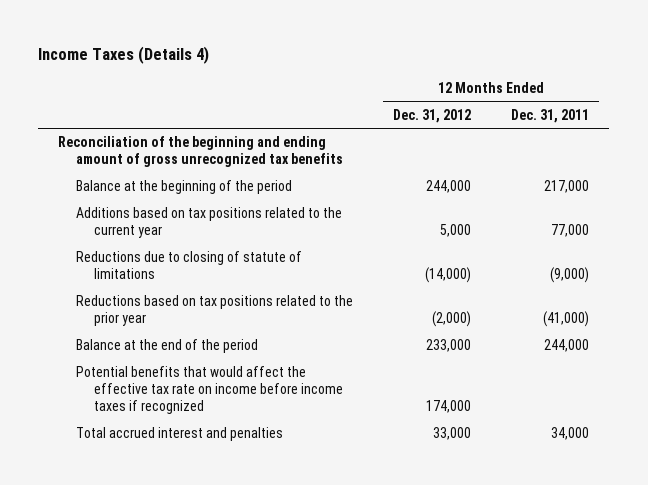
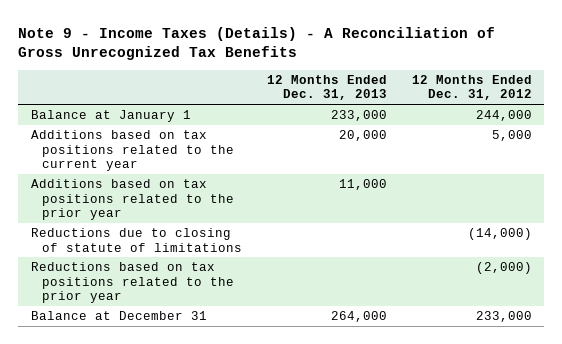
[38,46,210,65] Income Taxes (Details 4) -> [18,26,496,61] Note 9 - Income Taxes (Details) - A Reconciliation of Gross Unrecognized Tax Benefits
[511,108,590,123] Dec. 31, 2011 -> none
none -> [266,74,387,101] 12 Months Ended Dec. 31, 2013
[58,136,344,168] Reconciliation of the beginning and ending amount of gross unrecognized tax benefits -> none
[76,180,293,195] Balance at the beginning of the period -> [30,110,191,123] Balance at January 1
none -> [30,179,234,221] Additions based on tax positions related to the prior year
[76,366,344,415] Potential benefits that would affect the effective tax rate on income before income taxes if recognized -> none
[76,427,284,442] Total accrued interest and penalties -> none
[76,339,259,354] Balance at the end of the period -> [30,311,207,321] Balance at December 31

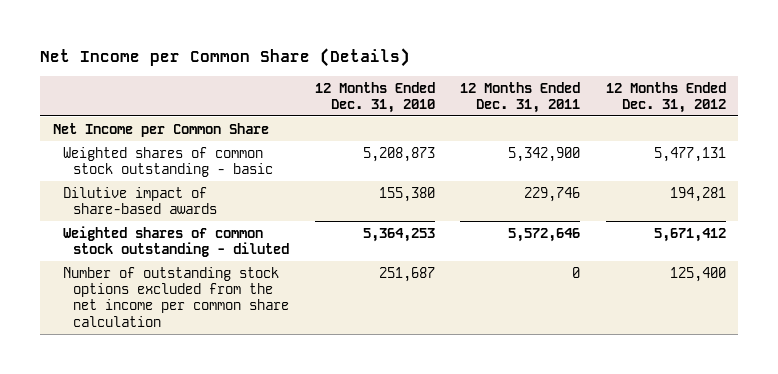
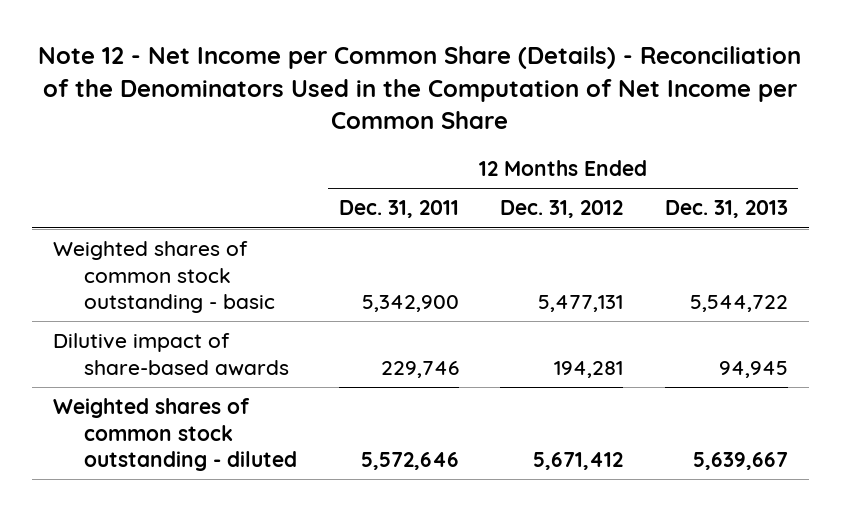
[40,47,411,67] Net Income per Common Share (Details) -> [38,46,802,129] Note 12 - Net Income per Common Share (Details) - Reconciliation of the Denominators Used in the Computation of Net Income per Common Share
[314,81,435,114] 12 Months Ended Dec. 31, 2010 -> none
none -> [664,200,788,219] Dec. 31, 2013
[52,122,269,137] Net Income per Common Share -> none
[63,266,290,327] Number of outstanding stock options excluded from the net income per common share calculation -> none

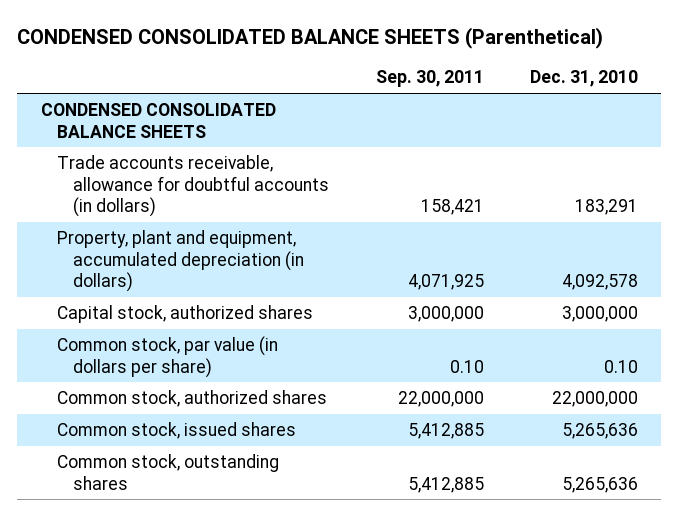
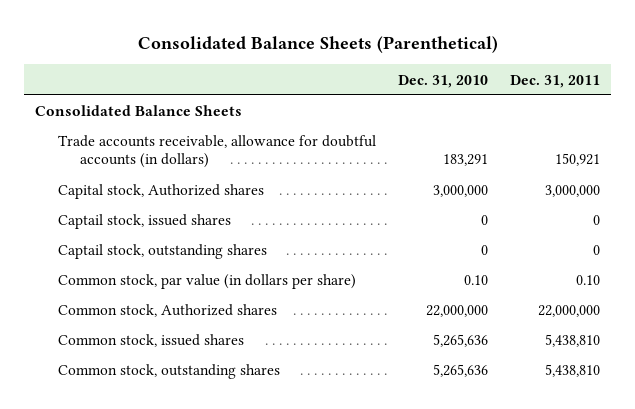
[17,27,604,50] CONDENSED CONSOLIDATED BALANCE SHEETS (Parenthetical) -> [137,35,498,53] Consolidated Balance Sheets (Parenthetical)
[375,70,484,88] Sep. 30, 2011 -> none
none -> [509,74,600,88] Dec. 31, 2011
[40,102,276,138] CONDENSED CONSOLIDATED BALANCE SHEETS -> [35,105,243,117] Consolidated Balance Sheets
[56,229,305,293] Property, plant and equipment, accumulated depreciation (in dollars) -> none
[56,304,313,323] Capital stock, authorized shares -> [57,184,264,200] Capital stock, Authorized shares
none -> [57,214,231,230] Captail stock, issued shares
none -> [57,244,267,260] Captail stock, outstanding shares
[56,389,327,407] Common stock, authorized shares -> [57,304,277,318] Common stock, Authorized shares

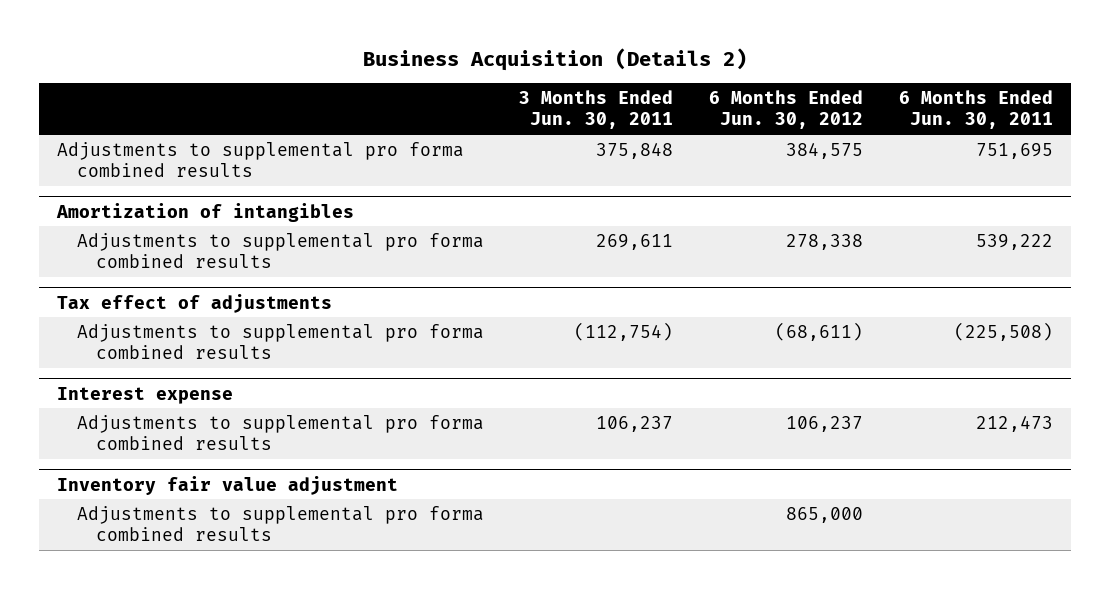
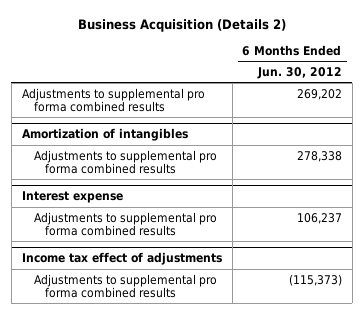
[519,90,674,130] 3 Months Ended Jun. 30, 2011 -> none
[898,90,1053,130] 6 Months Ended Jun. 30, 2011 -> none
[786,142,864,160] 384,575 -> [296,88,342,100] 269,202
[57,293,333,313] Tax effect of adjustments -> none
[76,324,484,360] Adjustments to supplemental pro forma combined results -> none
[57,475,399,495] Inventory fair value adjustment -> none
none -> [21,252,222,266] Income tax effect of adjustments
[786,507,864,524] 865,000 -> [288,273,342,286] (115,373)

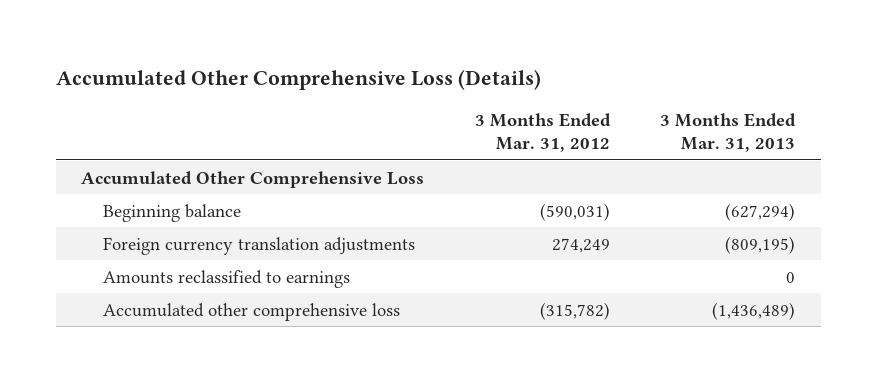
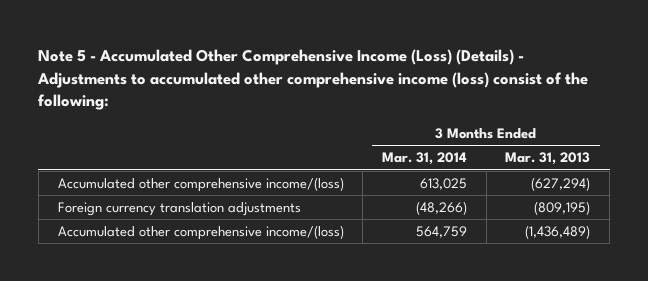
[55,68,541,90] Accumulated Other Comprehensive Loss (Details) -> [37,49,589,111] Note 5 - Accumulated Other Comprehensive Income (Loss) (Details) - Adjustments to accumulated other comprehensive income (loss) consist of the following:
[474,113,611,153] 3 Months Ended Mar. 31, 2012 -> none
none -> [382,152,468,166] Mar. 31, 2014
[81,170,425,188] Accumulated Other Comprehensive Loss -> none
[102,203,241,222] Beginning balance -> [57,177,344,193] Accumulated other comprehensive income/(loss)
[102,269,350,288] Amounts reclassified to earnings -> none
[102,302,400,321] Accumulated other comprehensive loss -> [57,225,344,241] Accumulated other comprehensive income/(loss)

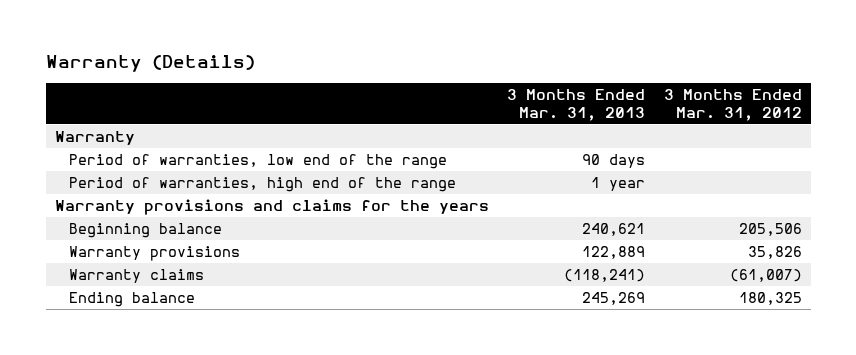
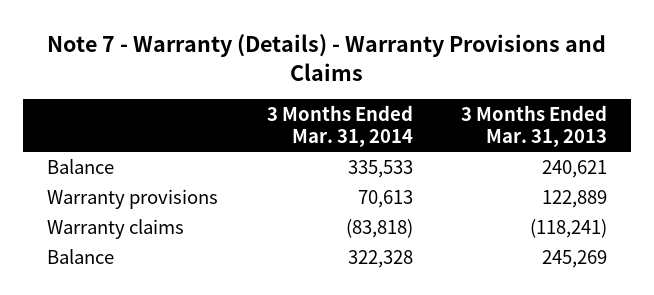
[45,55,255,73] Warranty (Details) -> [47,34,607,81] Note 7 - Warranty (Details) - Warranty Provisions and Claims
[663,88,802,121] 3 Months Ended Mar. 31, 2012 -> none
none -> [266,105,413,148] 3 Months Ended Mar. 31, 2014
[54,131,135,146] Warranty -> none
[68,154,447,170] Period of warranties, low end of the range -> none
[68,177,456,193] Period of warranties, high end of the range -> none
[54,199,489,216] Warranty provisions and claims for the years -> none
[68,223,222,239] Beginning balance -> [47,158,115,174] Balance
[68,292,195,308] Ending balance -> [47,248,115,264] Balance

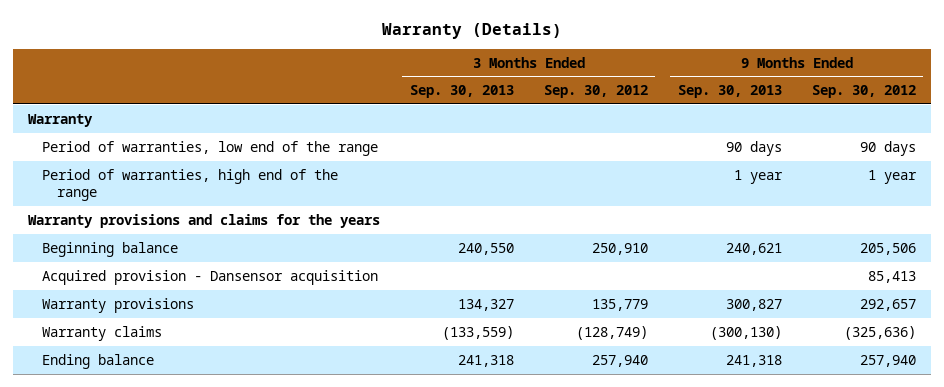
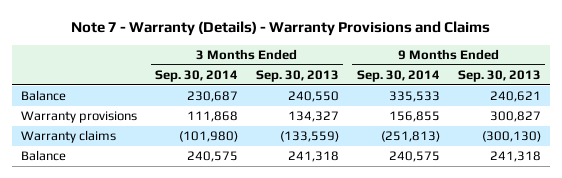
[381,22,562,39] Warranty (Details) -> [70,21,490,37] Note 7 - Warranty (Details) - Warranty Provisions and Claims
[543,85,648,99] Sep. 30, 2012 -> none
[811,85,916,99] Sep. 30, 2012 -> none
none -> [155,70,239,83] Sep. 30, 2014
none -> [356,70,440,83] Sep. 30, 2014
[27,113,93,127] Warranty -> none
[42,140,379,156] Period of warranties, low end of the range -> none
[42,168,339,201] Period of warranties, high end of the range -> none
[27,213,380,228] Warranty provisions and claims for the years -> none
[42,269,379,285] Acquired provision - Dansensor acquisition -> none
[42,241,179,257] Beginning balance -> [21,90,67,102] Balance
[42,353,155,369] Ending balance -> [21,150,67,162] Balance

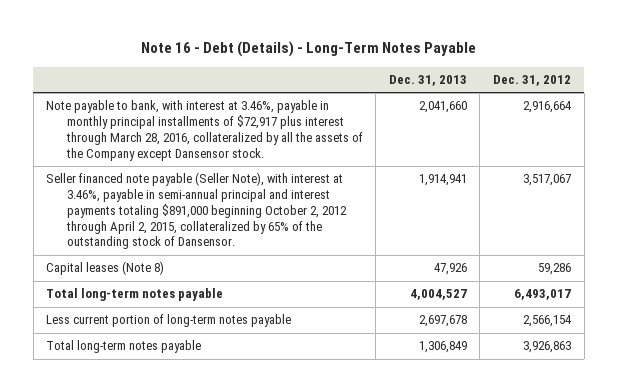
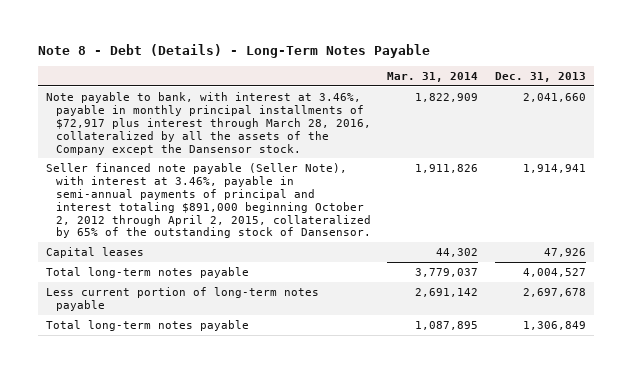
[140,41,476,58] Note 16 - Debt (Details) - Long-Term Notes Payable -> [37,43,430,58] Note 8 - Debt (Details) - Long-Term Notes Payable
[493,74,572,86] Dec. 31, 2012 -> none
none -> [387,71,479,82] Mar. 31, 2014
[46,100,363,161] Note payable to bank, with interest at 3.46%, payable in monthly principal installments of $72,917 plus interest through March 28, 2016, collateralized by all the assets of the Company except Dansensor stock. -> [45,91,371,155] Note payable to bank, with interest at 3.46%, payable in monthly principal installments of $72,917 plus interest through March 28, 2016, collateralized by all the assets of the Company except the Dansensor stock.
[46,172,347,250] Seller financed note payable (Seller Note), with interest at 3.46%, payable in semi-annual principal and interest payments totaling $891,000 beginning October 2, 2012 through April 2, 2015, collateralized by 65% of the outstanding stock of Dansensor. -> [45,162,371,239] Seller financed note payable (Seller Note), with interest at 3.46%, payable in semi-annual payments of principal and interest totaling $891,000 beginning October 2, 2012 through April 2, 2015, collateralized by 65% of the outstanding stock of Dansensor.
[46,261,165,276] Capital leases (Note 8) -> [45,246,144,258] Capital leases

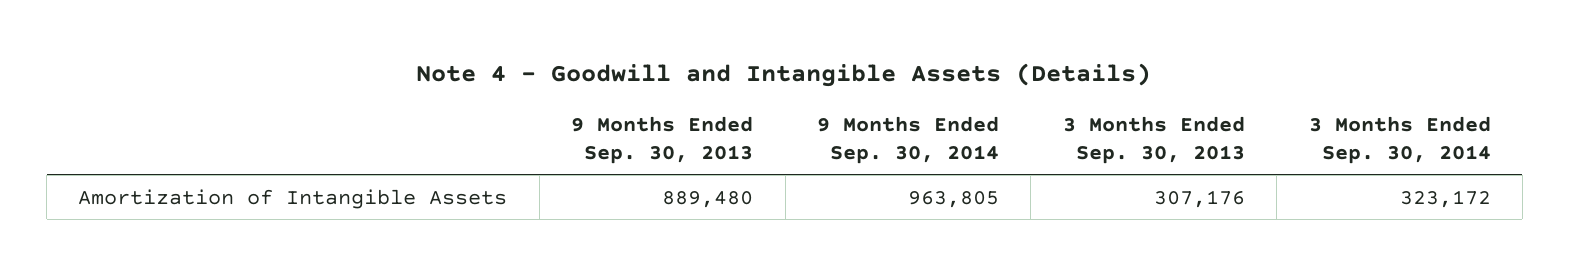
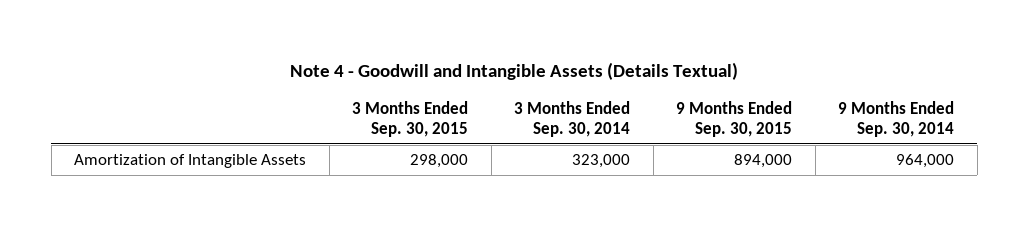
[416,62,1152,87] Note 4 - Goodwill and Intangible Assets (Details) -> [290,62,739,81] Note 4 - Goodwill and Intangible Assets (Details Textual)
[571,116,754,164] 9 Months Ended Sep. 30, 2013 -> none
[1062,116,1245,164] 3 Months Ended Sep. 30, 2013 -> none
none -> [352,101,469,138] 3 Months Ended Sep. 30, 2015
none -> [676,101,793,138] 9 Months Ended Sep. 30, 2015
[907,190,999,208] 963,805 -> [896,154,955,169] 964,000
[1399,189,1491,208] 323,172 -> [572,154,631,169] 323,000

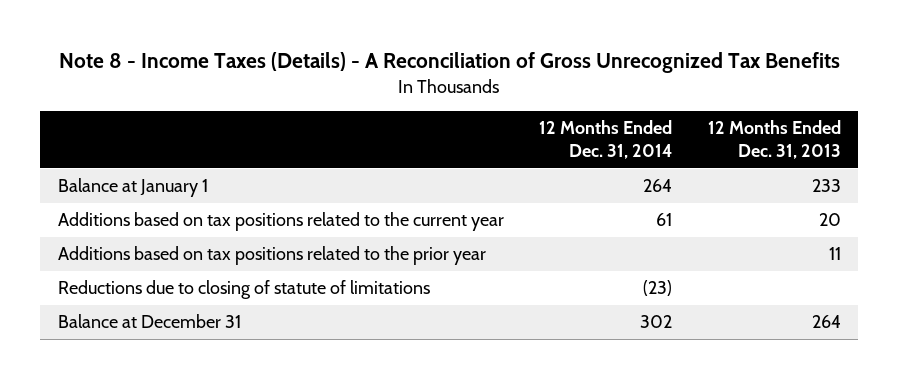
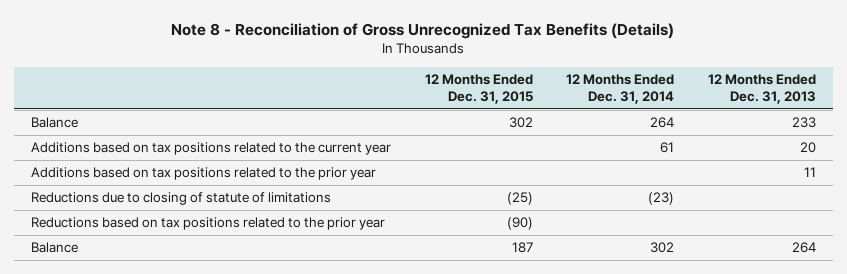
[59,52,841,74] Note 8 - Income Taxes (Details) - A Reconciliation of Gross Unrecognized Tax Benefits -> [171,23,675,40] Note 8 - Reconciliation of Gross Unrecognized Tax Benefits (Details)
none -> [424,74,533,105] 12 Months Ended Dec. 31, 2015
[57,178,208,198] Balance at January 1 -> [30,117,78,129] Balance
none -> [30,217,385,231] Reductions based on tax positions related to the prior year
[57,314,241,329] Balance at December 31 -> [30,242,78,254] Balance

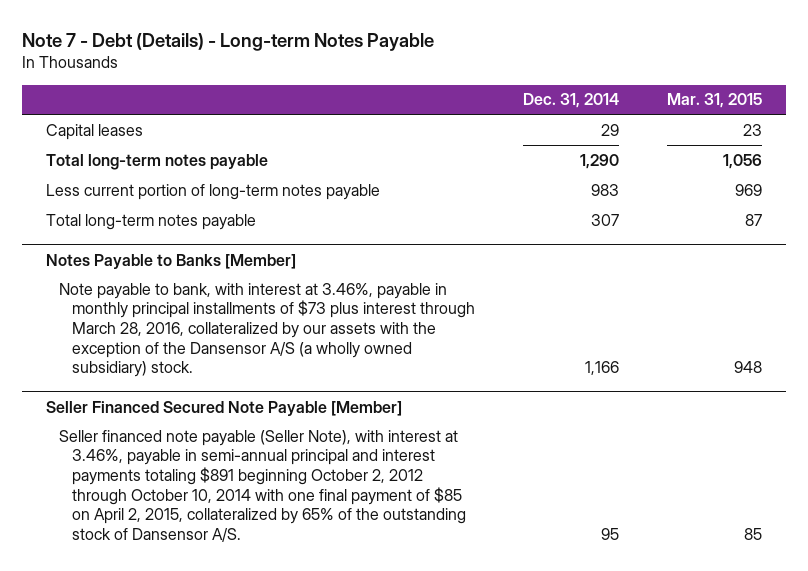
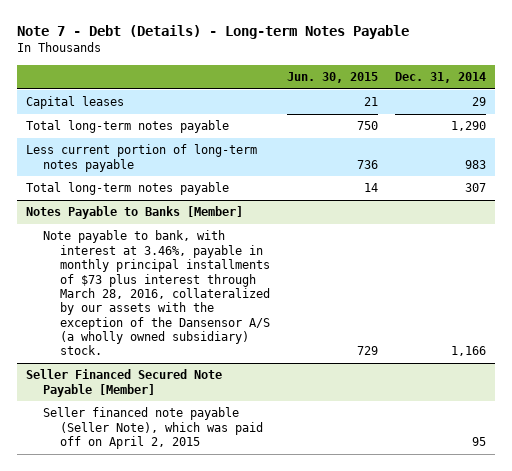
[667,93,763,109] Mar. 31, 2015 -> none
none -> [286,72,378,84] Jun. 30, 2015
[58,429,466,543] Seller financed note payable (Seller Note), with interest at 3.46%, payable in semi-annual principal and interest payments totaling $891 beginning October 2, 2012 through October 10, 2014 with one final payment of $85 on April 2, 2015, collateralized by 65% of the outstanding stock of Dansensor A/S. -> [42,407,263,450] Seller financed note payable (Seller Note), which was paid off on April 2, 2015

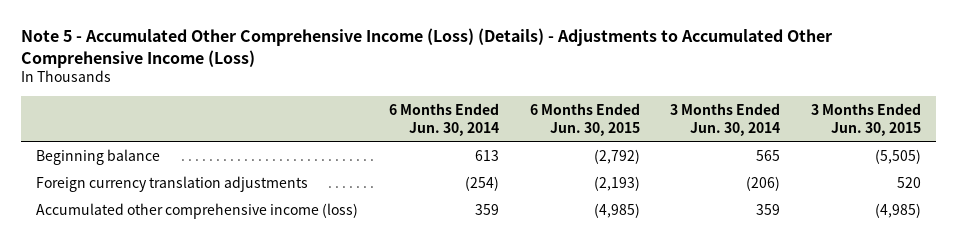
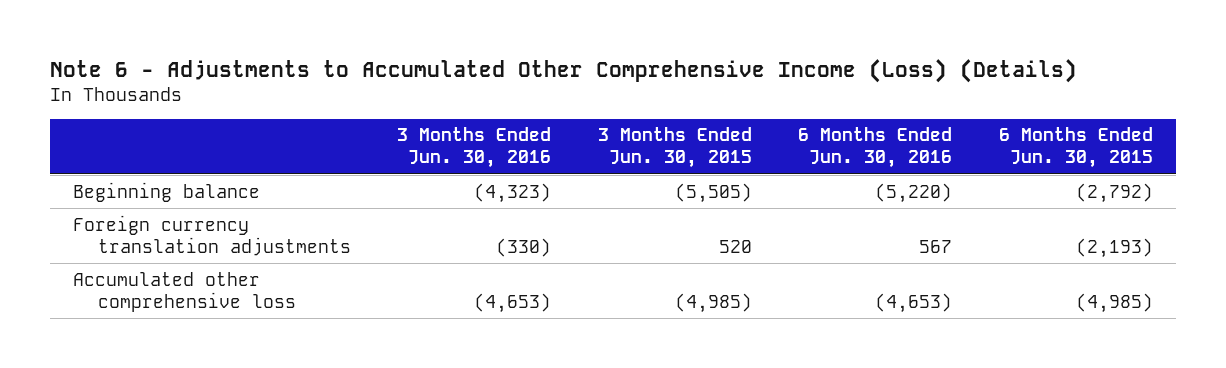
[21,28,833,68] Note 5 - Accumulated Other Comprehensive Income (Loss) (Details) - Adjustments to Accumulated Other Comprehensive Income (Loss) -> [49,59,1077,84] Note 6 - Adjustments to Accumulated Other Comprehensive Income (Loss) (Details)
[389,102,500,136] 6 Months Ended Jun. 30, 2014 -> none
[670,102,781,136] 3 Months Ended Jun. 30, 2014 -> none
none -> [397,127,552,169] 3 Months Ended Jun. 30, 2016
none -> [798,127,953,169] 6 Months Ended Jun. 30, 2016
[36,202,359,219] Accumulated other comprehensive income (loss) -> [72,271,296,312] Accumulated other comprehensive loss

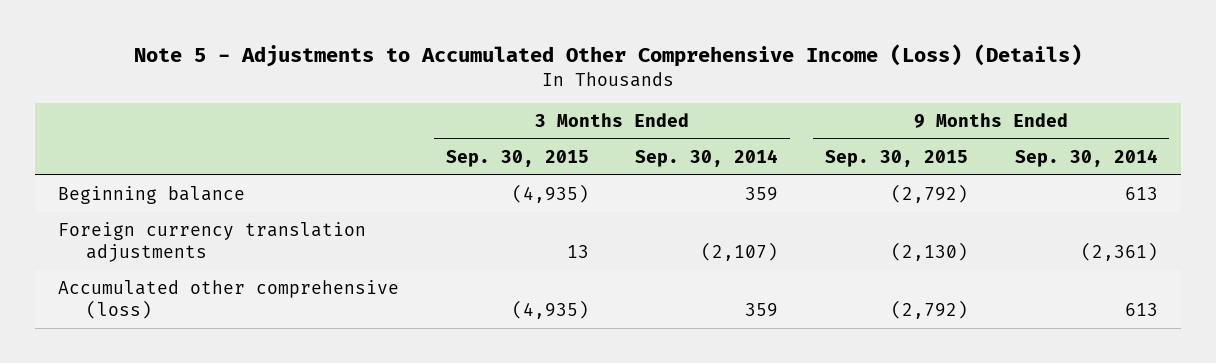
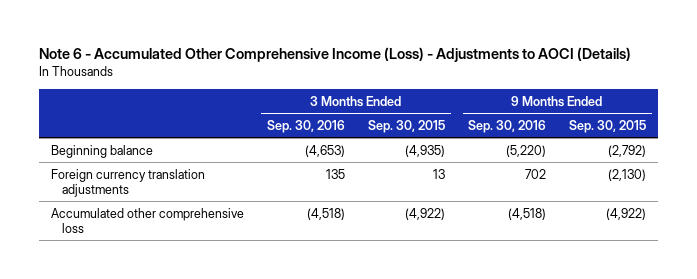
[133,44,1082,68] Note 5 - Adjustments to Accumulated Other Comprehensive Income (Loss) (Details) -> [39,47,632,63] Note 6 - Accumulated Other Comprehensive Income (Loss) - Adjustments to AOCI (Details)
[635,148,779,167] Sep. 30, 2014 -> none
[1014,148,1158,167] Sep. 30, 2014 -> none
none -> [267,119,346,133] Sep. 30, 2016
none -> [468,119,547,133] Sep. 30, 2016
[58,280,400,320] Accumulated other comprehensive (loss) -> [50,207,244,233] Accumulated other comprehensive loss
[511,300,589,320] (4,935) -> [405,207,446,220] (4,922)
[891,300,969,320] (2,792) -> [606,207,647,220] (4,922)

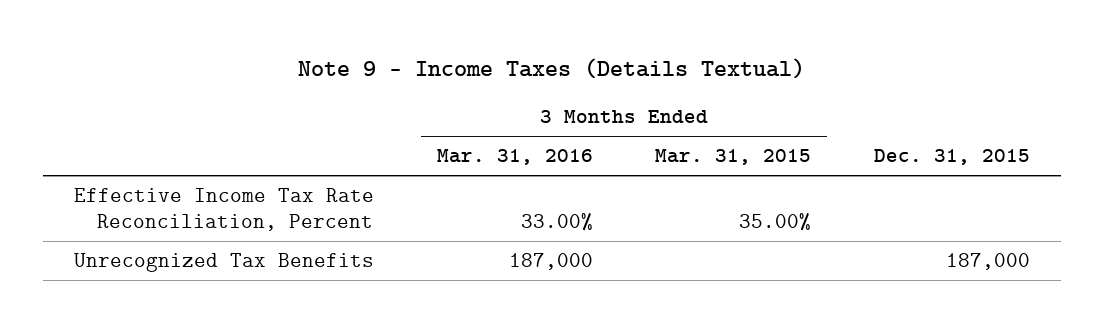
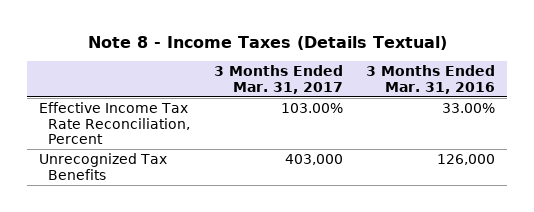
[297,58,805,80] Note 9 - Income Taxes (Details Textual) -> [87,35,447,50] Note 8 - Income Taxes (Details Textual)
[655,149,812,166] Mar. 31, 2015 -> none
[873,149,1030,166] Dec. 31, 2015 -> none
none -> [213,65,343,94] 3 Months Ended Mar. 31, 2017
[508,252,593,270] 187,000 -> [437,153,496,165] 126,000

